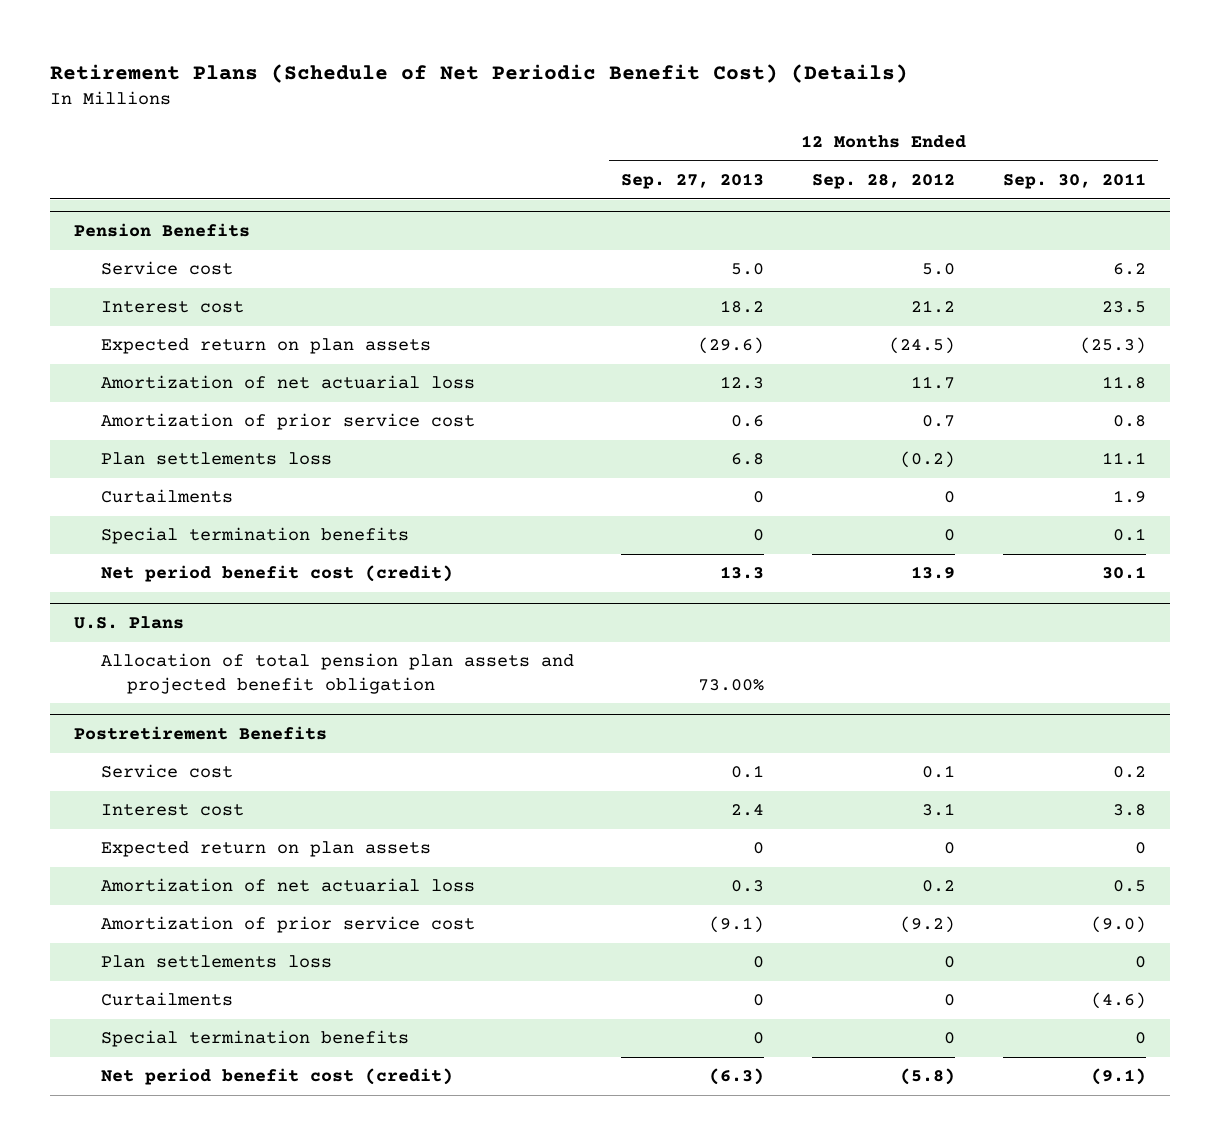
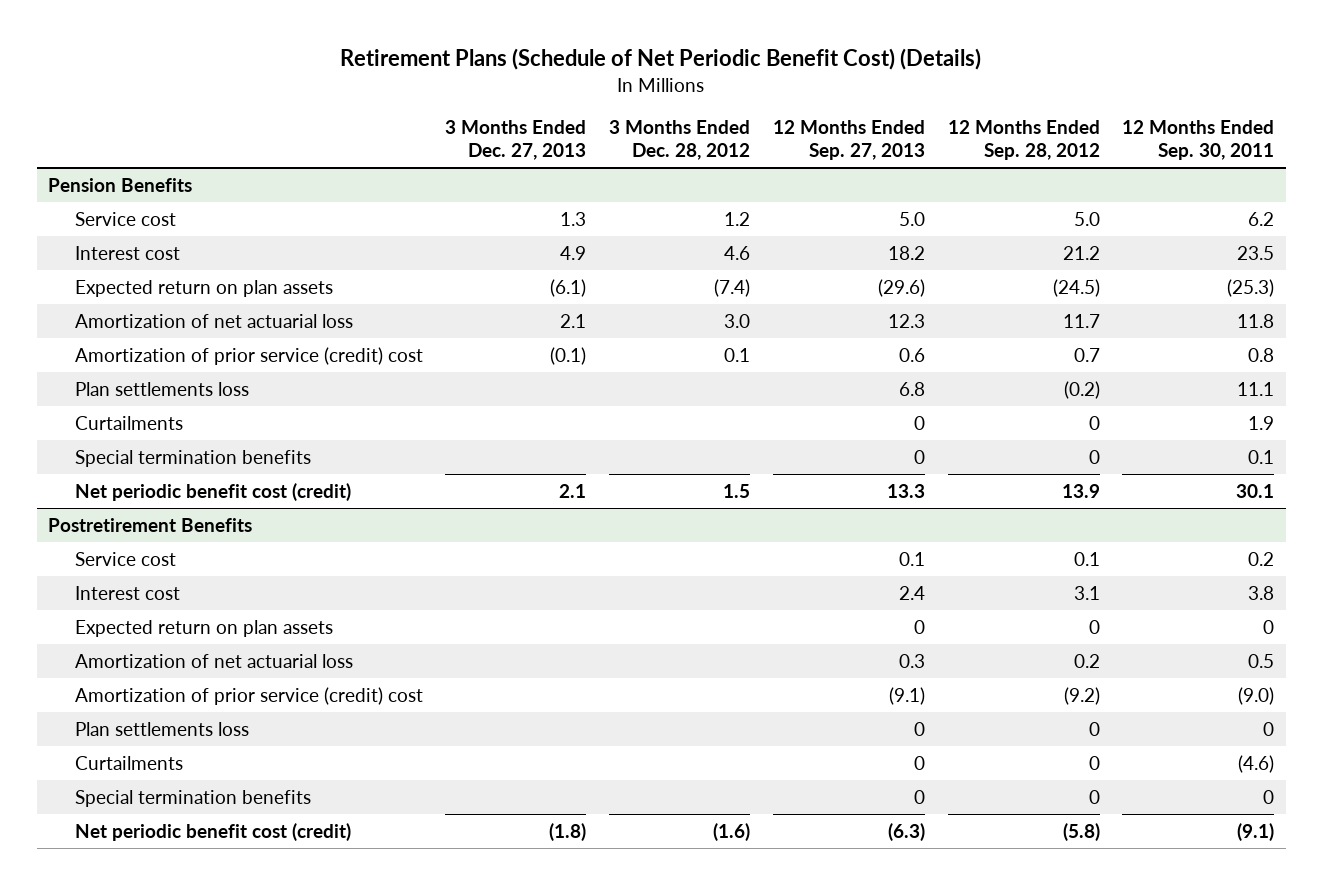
none -> [445,120,587,161] 3 Months Ended Dec. 27, 2013
none -> [609,120,751,161] 3 Months Ended Dec. 28, 2012
[100,413,475,431] Amortization of prior service cost -> [74,346,423,365] Amortization of prior service (credit) cost
[74,615,185,629] U.S. Plans -> none
[100,653,574,694] Allocation of total pension plan assets and projected benefit obligation -> none
[100,565,453,583] Net period benefit cost (credit) -> [74,482,351,501] Net periodic benefit cost (credit)
[100,916,475,934] Amortization of prior service cost -> [74,686,423,705] Amortization of prior service (credit) cost
[100,1068,453,1086] Net period benefit cost (credit) -> [74,822,351,841] Net periodic benefit cost (credit)

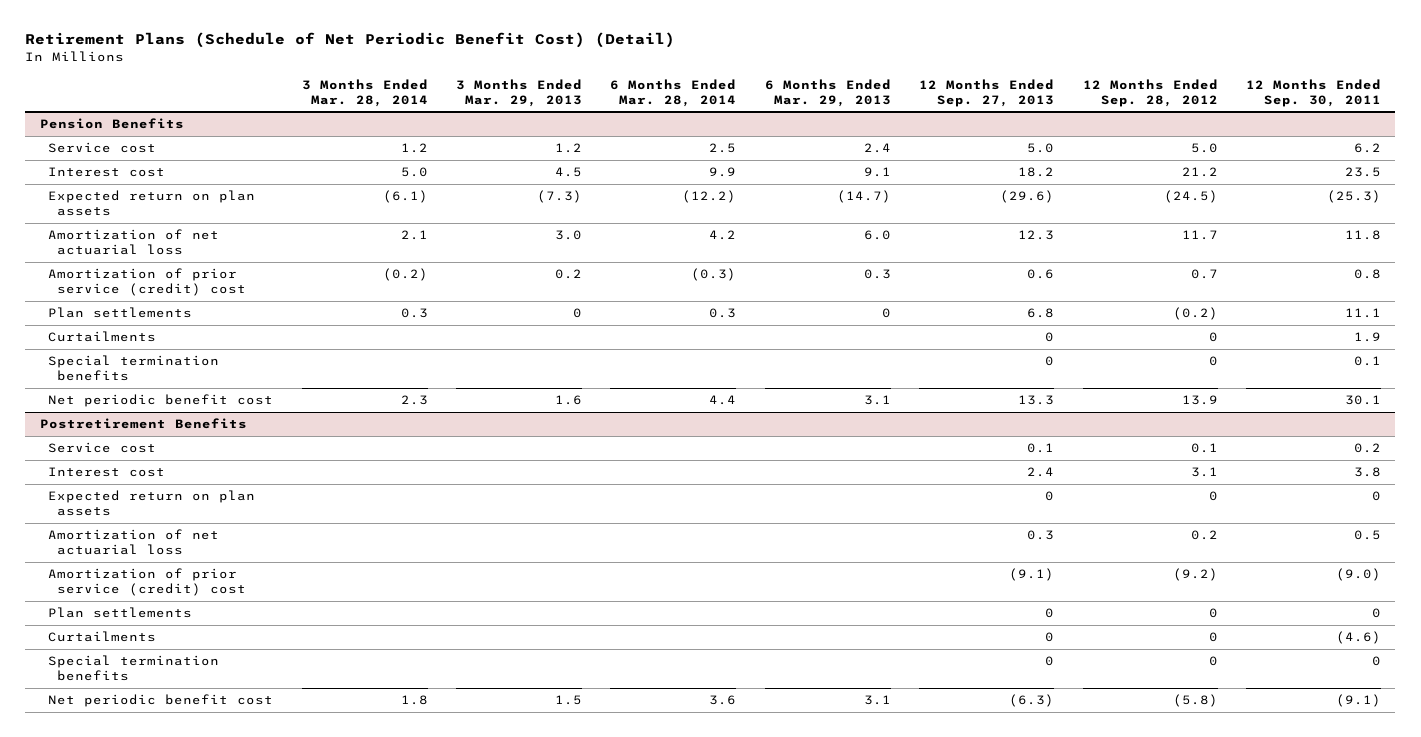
[340,48,982,71] Retirement Plans (Schedule of Net Periodic Benefit Cost) (Details) -> [25,32,676,49] Retirement Plans (Schedule of Net Periodic Benefit Cost) (Detail)
[445,120,587,161] 3 Months Ended Dec. 27, 2013 -> none
[609,120,751,161] 3 Months Ended Dec. 28, 2012 -> none
none -> [301,78,428,107] 3 Months Ended Mar. 28, 2014
none -> [456,78,583,107] 3 Months Ended Mar. 29, 2013
none -> [610,78,737,107] 6 Months Ended Mar. 28, 2014
none -> [764,78,891,107] 6 Months Ended Mar. 29, 2013
[74,381,249,396] Plan settlements loss -> [48,307,193,319] Plan settlements
[74,482,351,501] Net periodic benefit cost (credit) -> [48,394,274,408] Net periodic benefit cost
[74,721,249,736] Plan settlements loss -> [48,607,193,619] Plan settlements
[74,822,351,841] Net periodic benefit cost (credit) -> [48,694,274,708] Net periodic benefit cost

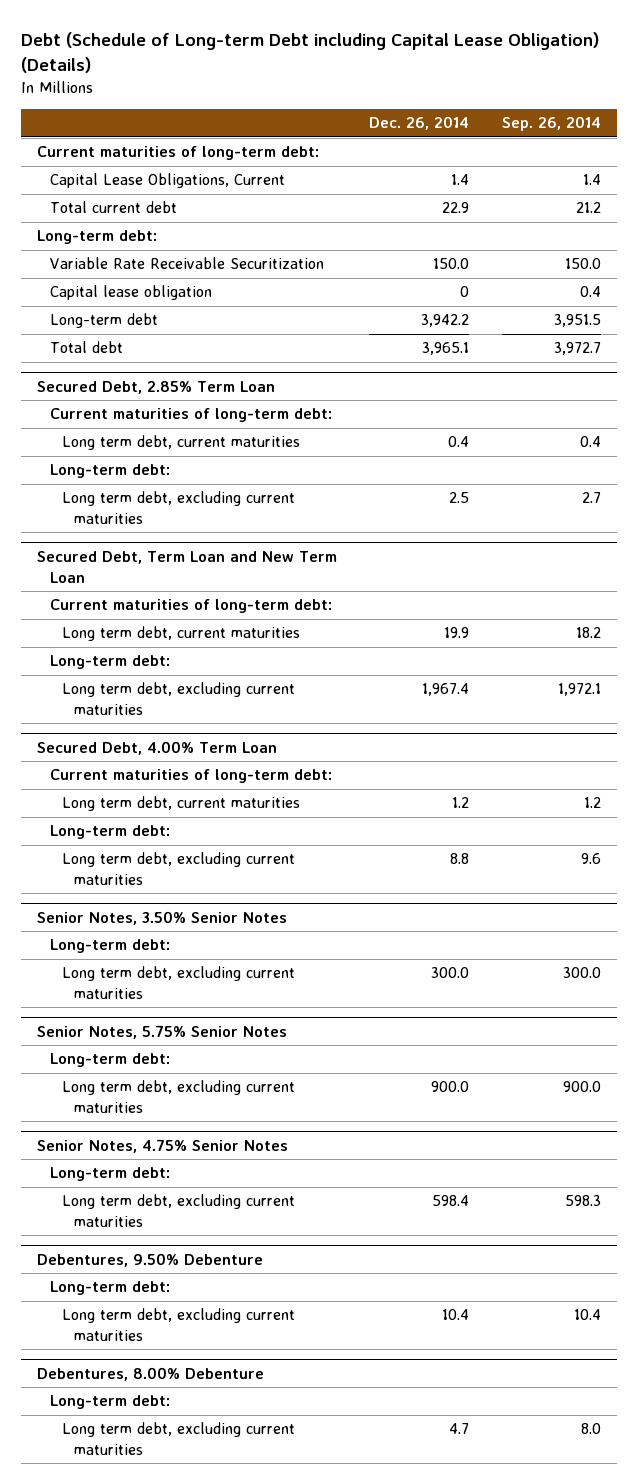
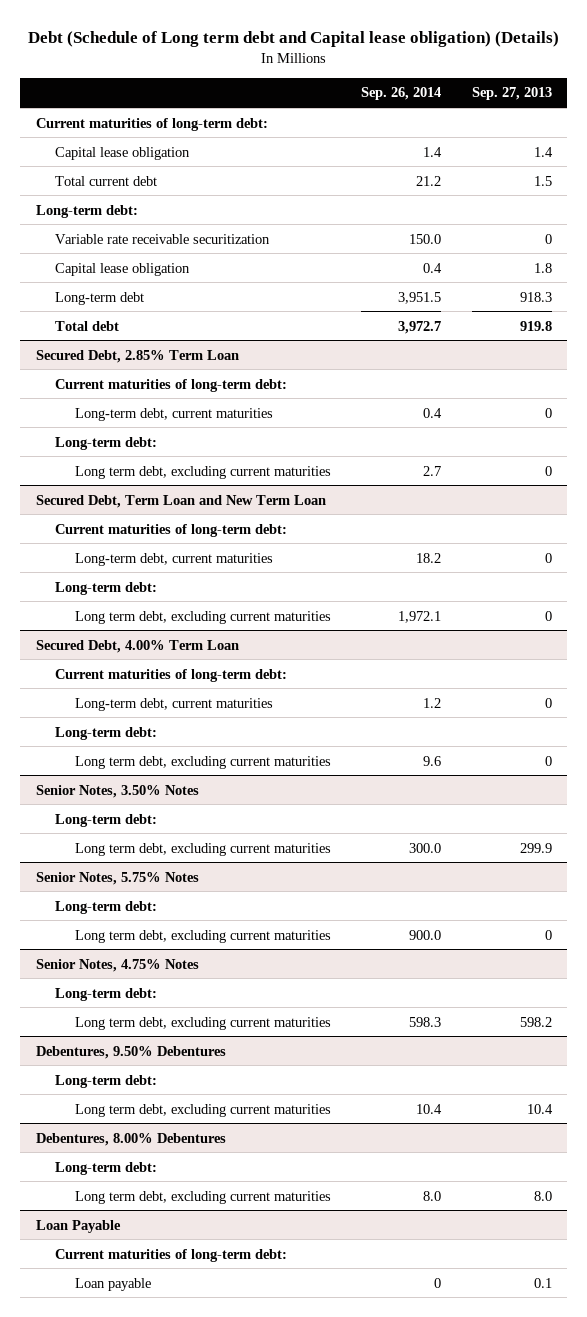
[21,32,600,74] Debt (Schedule of Long-term Debt including Capital Lease Obligation) (Details) -> [27,31,559,48] Debt (Schedule of Long term debt and Capital lease obligation) (Details)
[369,116,470,131] Dec. 26, 2014 -> none
none -> [471,87,552,101] Sep. 27, 2013
[49,173,285,189] Capital Lease Obligations, Current -> [55,146,191,160] Capital lease obligation
[49,257,324,270] Variable Rate Receivable Securitization -> [55,233,271,244] Variable rate receivable securitization
[61,435,300,451] Long term debt, current maturities -> [74,407,273,421] Long-term debt, current maturities
[61,626,300,642] Long term debt, current maturities -> [74,552,273,566] Long-term debt, current maturities
[61,796,300,812] Long term debt, current maturities -> [74,697,273,711] Long-term debt, current maturities
[37,910,288,925] Senior Notes, 3.50% Senior Notes -> [35,784,199,798] Senior Notes, 3.50% Notes
[37,1024,288,1039] Senior Notes, 5.75% Senior Notes -> [35,871,199,885] Senior Notes, 5.75% Notes
[37,1138,289,1153] Senior Notes, 4.75% Senior Notes -> [35,958,199,972] Senior Notes, 4.75% Notes
[37,1252,264,1267] Debentures, 9.50% Debenture -> [35,1045,226,1059] Debentures, 9.50% Debentures
[37,1366,265,1381] Debentures, 8.00% Debenture -> [35,1132,226,1146] Debentures, 8.00% Debentures
none -> [35,1219,121,1233] Loan Payable
none -> [55,1248,288,1262] Current maturities of long-term debt:
none -> [74,1277,151,1291] Loan payable

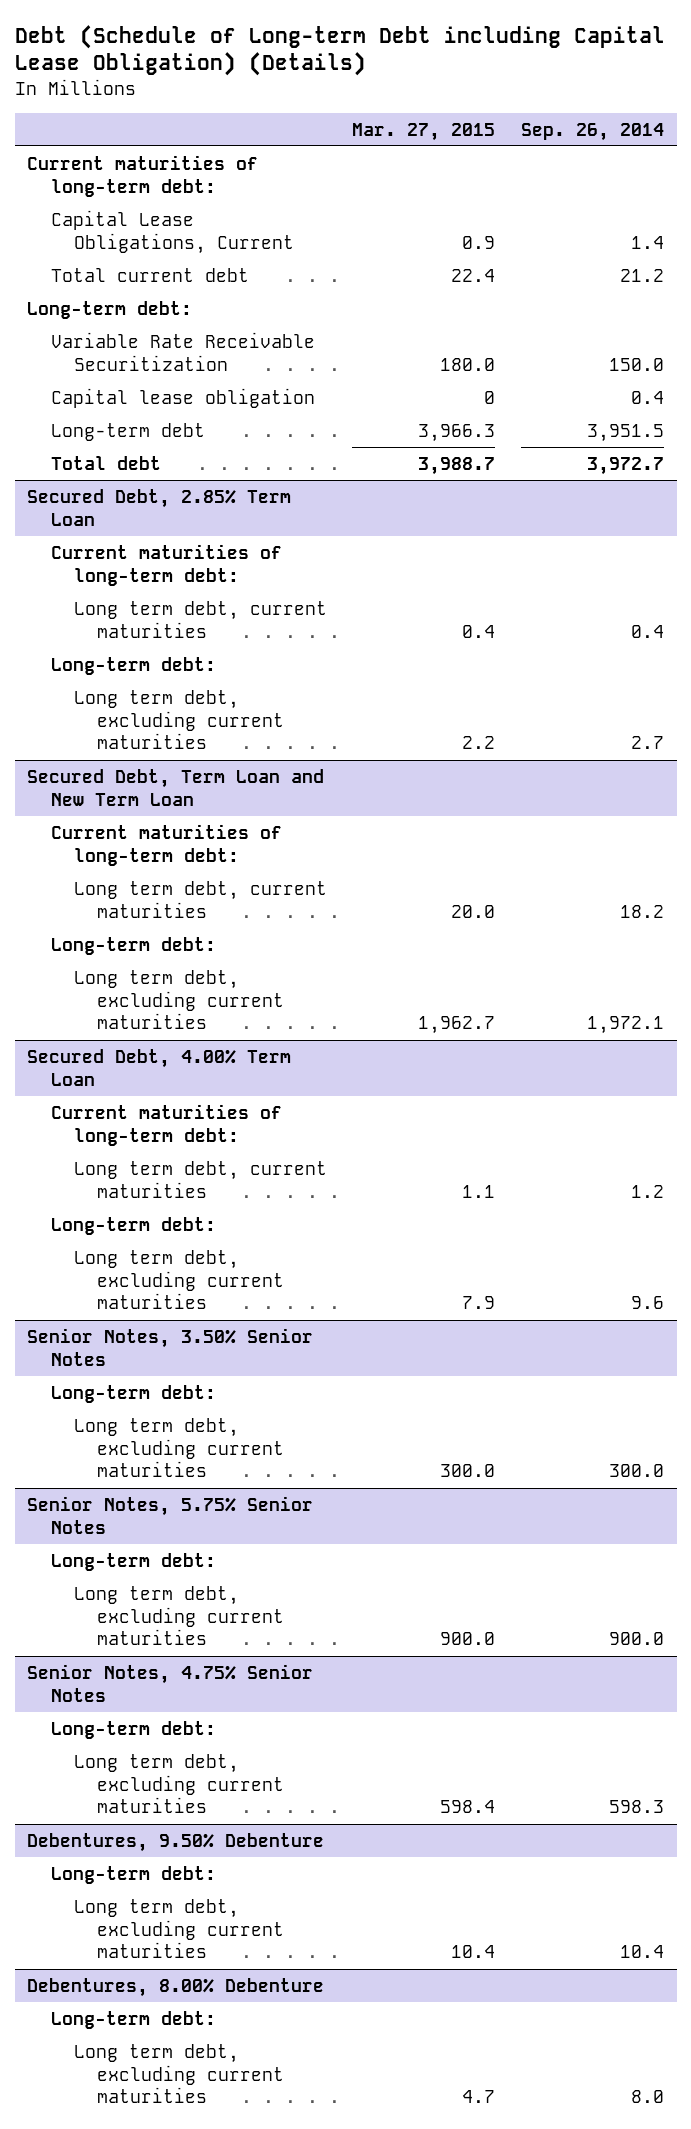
[27,31,559,48] Debt (Schedule of Long term debt and Capital lease obligation) (Details) -> [14,24,665,77] Debt (Schedule of Long-term Debt including Capital Lease Obligation) (Details)
[471,87,552,101] Sep. 27, 2013 -> none
none -> [352,122,496,141] Mar. 27, 2015
[55,146,191,160] Capital lease obligation -> [50,209,294,254] Capital Lease Obligations, Current
[55,233,271,244] Variable rate receivable securitization -> [50,331,315,371] Variable Rate Receivable Securitization
[74,407,273,421] Long-term debt, current maturities -> [73,600,327,638] Long term debt, current maturities
[74,552,273,566] Long-term debt, current maturities -> [73,880,327,918] Long term debt, current maturities
[74,697,273,711] Long-term debt, current maturities -> [73,1160,327,1198] Long term debt, current maturities
[35,784,199,798] Senior Notes, 3.50% Notes -> [27,1327,314,1366] Senior Notes, 3.50% Senior Notes
[35,871,199,885] Senior Notes, 5.75% Notes -> [27,1495,314,1534] Senior Notes, 5.75% Senior Notes
[35,958,199,972] Senior Notes, 4.75% Notes -> [27,1663,314,1702] Senior Notes, 4.75% Senior Notes
[35,1045,226,1059] Debentures, 9.50% Debentures -> [27,1832,325,1852] Debentures, 9.50% Debenture
[35,1132,226,1146] Debentures, 8.00% Debentures -> [27,1977,325,1997] Debentures, 8.00% Debenture
[35,1219,121,1233] Loan Payable -> none
[55,1248,288,1262] Current maturities of long-term debt: -> none
[74,1277,151,1291] Loan payable -> none

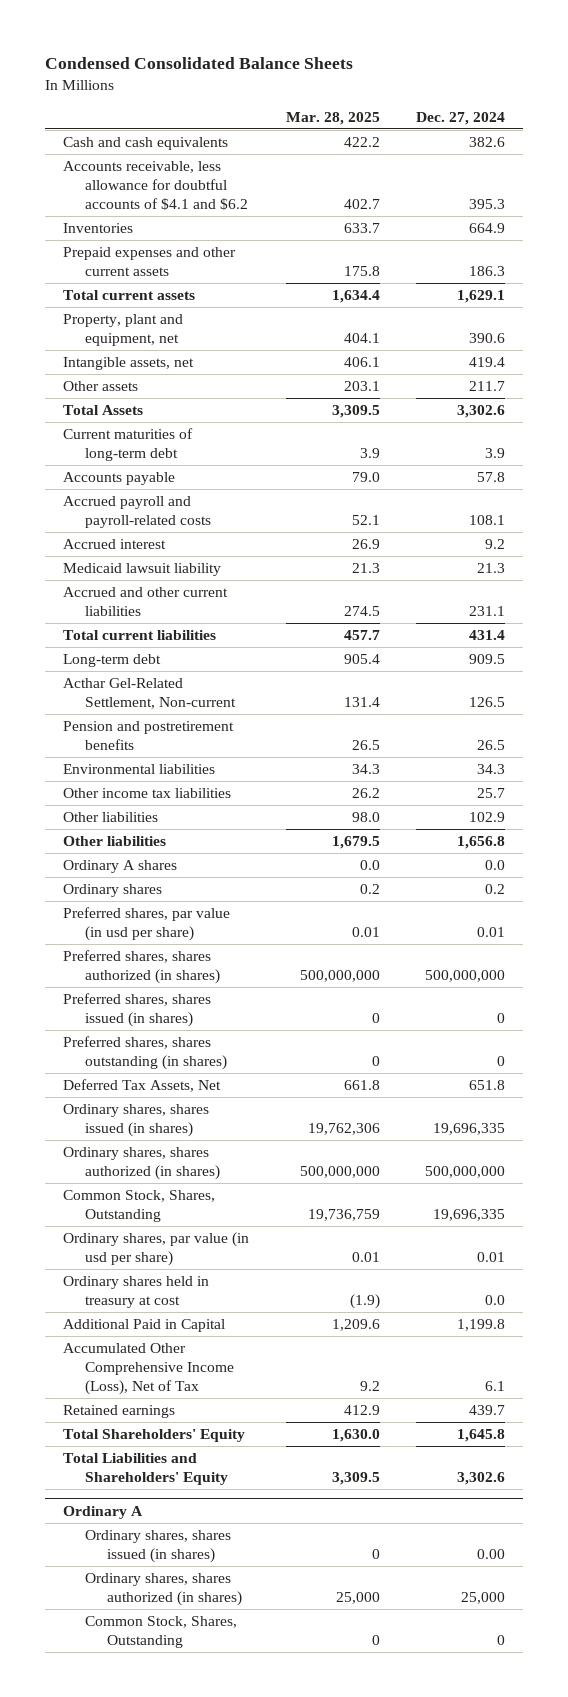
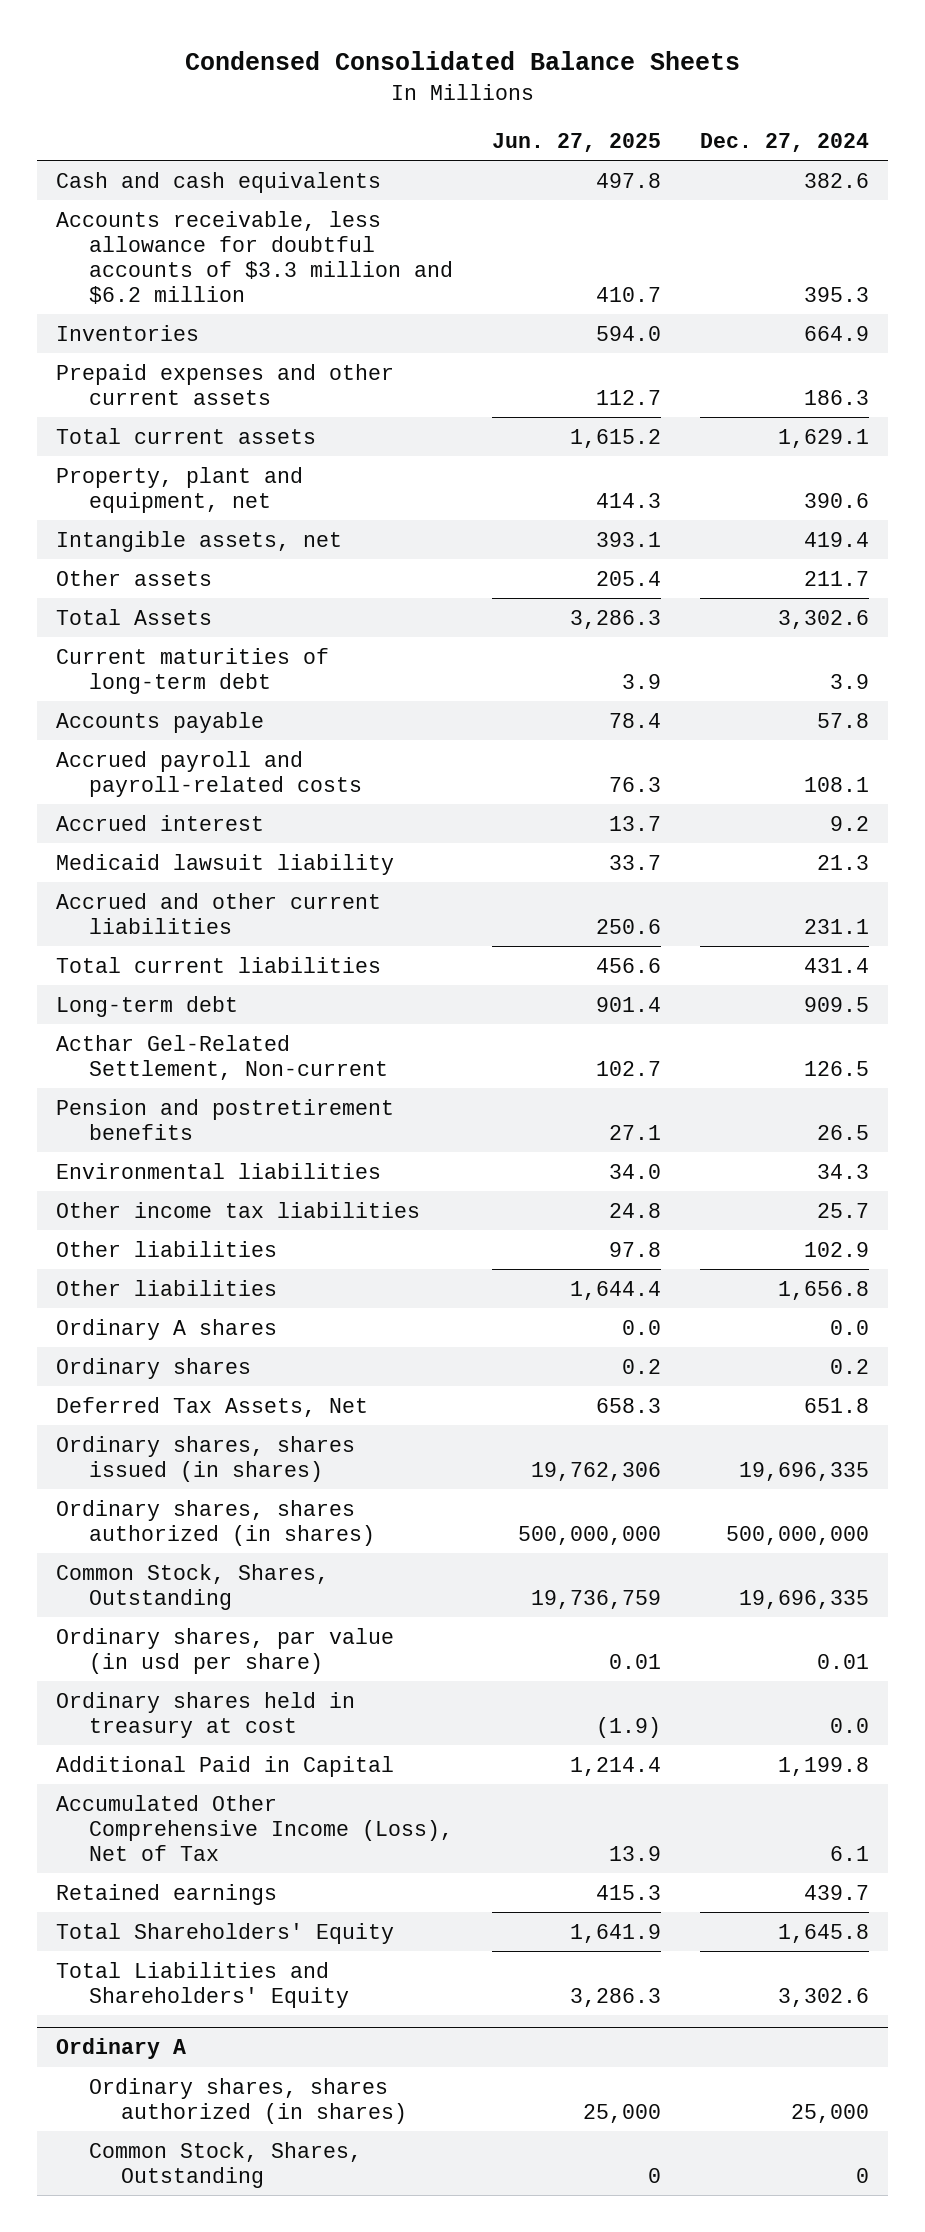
[285,111,380,125] Mar. 28, 2025 -> none
none -> [491,132,661,152] Jun. 27, 2025
[63,160,249,211] Accounts receivable, less allowance for doubtful accounts of $4.1 and $6.2 -> [56,210,453,305] Accounts receivable, less allowance for doubtful accounts of $3.3 million and $6.2 million
[63,906,231,942] Preferred shares, par value (in usd per share) -> none
[63,949,221,985] Preferred shares, shares authorized (in shares) -> none
[63,992,212,1028] Preferred shares, shares issued (in shares) -> none
[63,1035,228,1071] Preferred shares, shares outstanding (in shares) -> none
[85,1529,232,1564] Ordinary shares, shares issued (in shares) -> none

